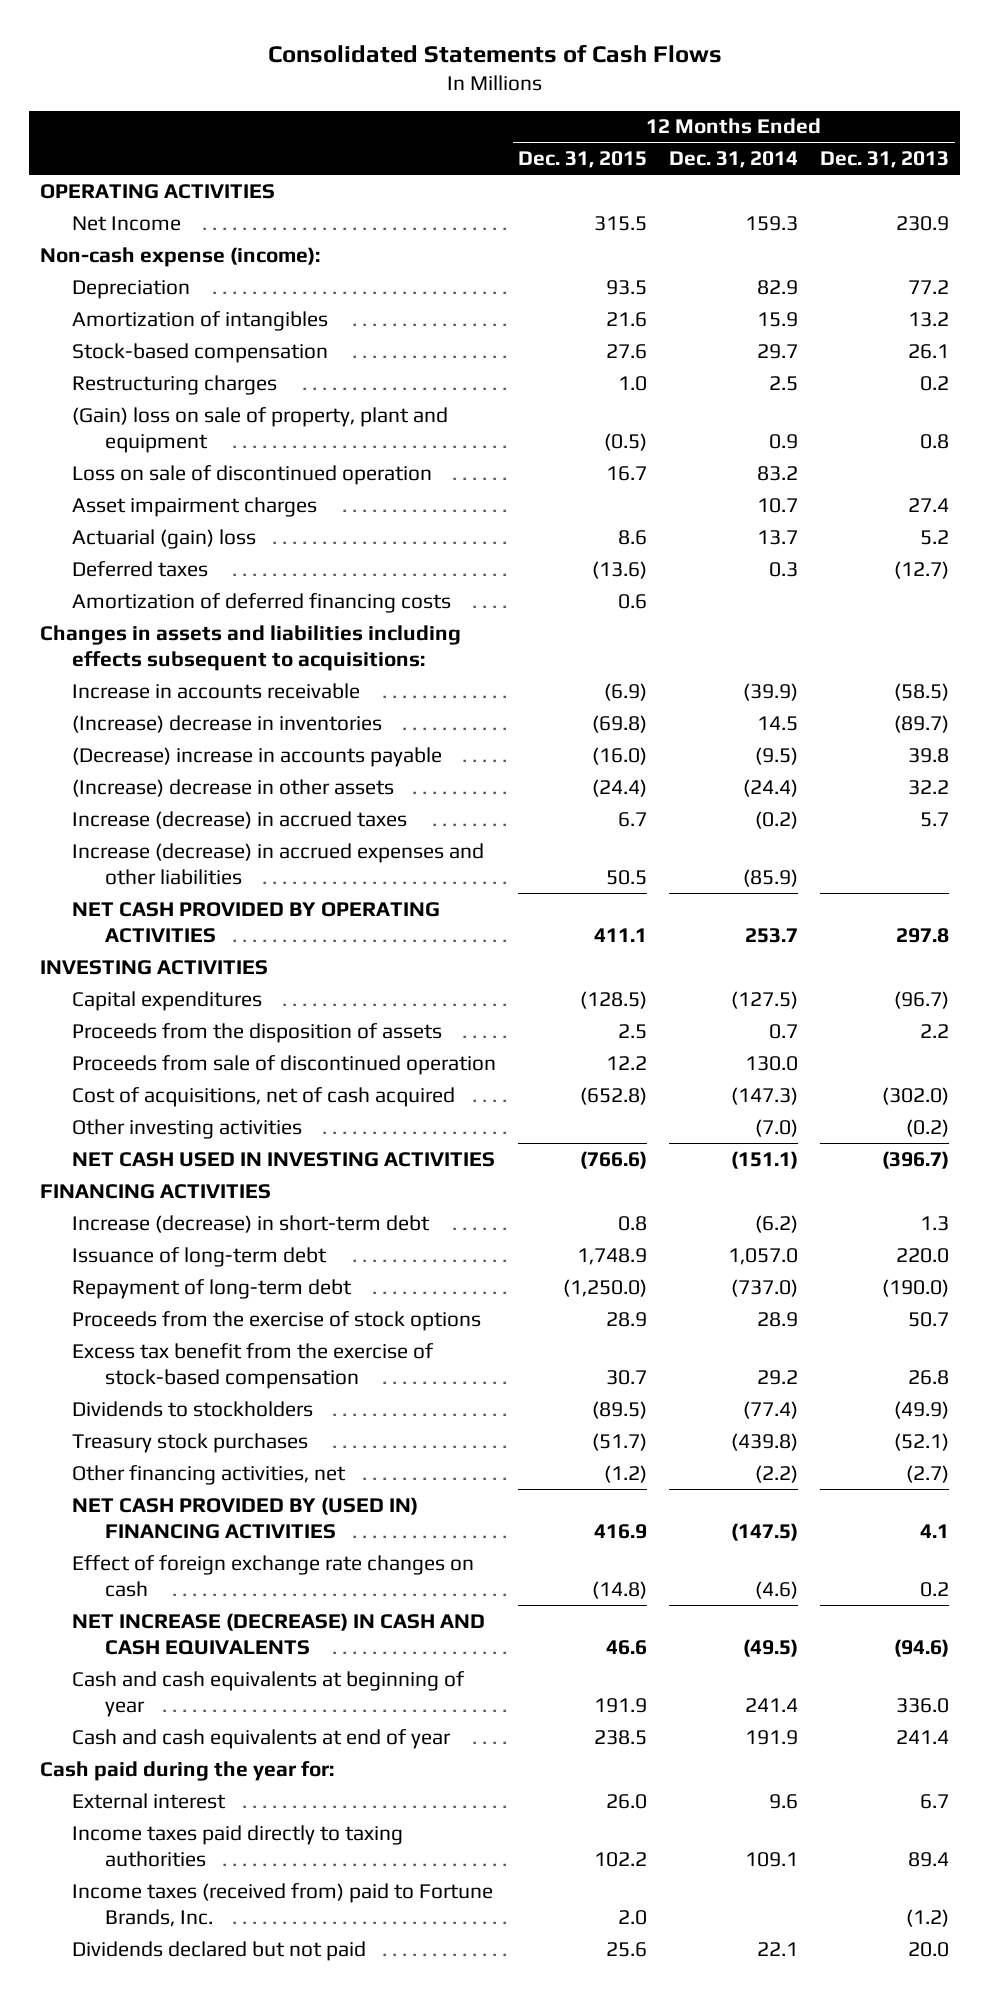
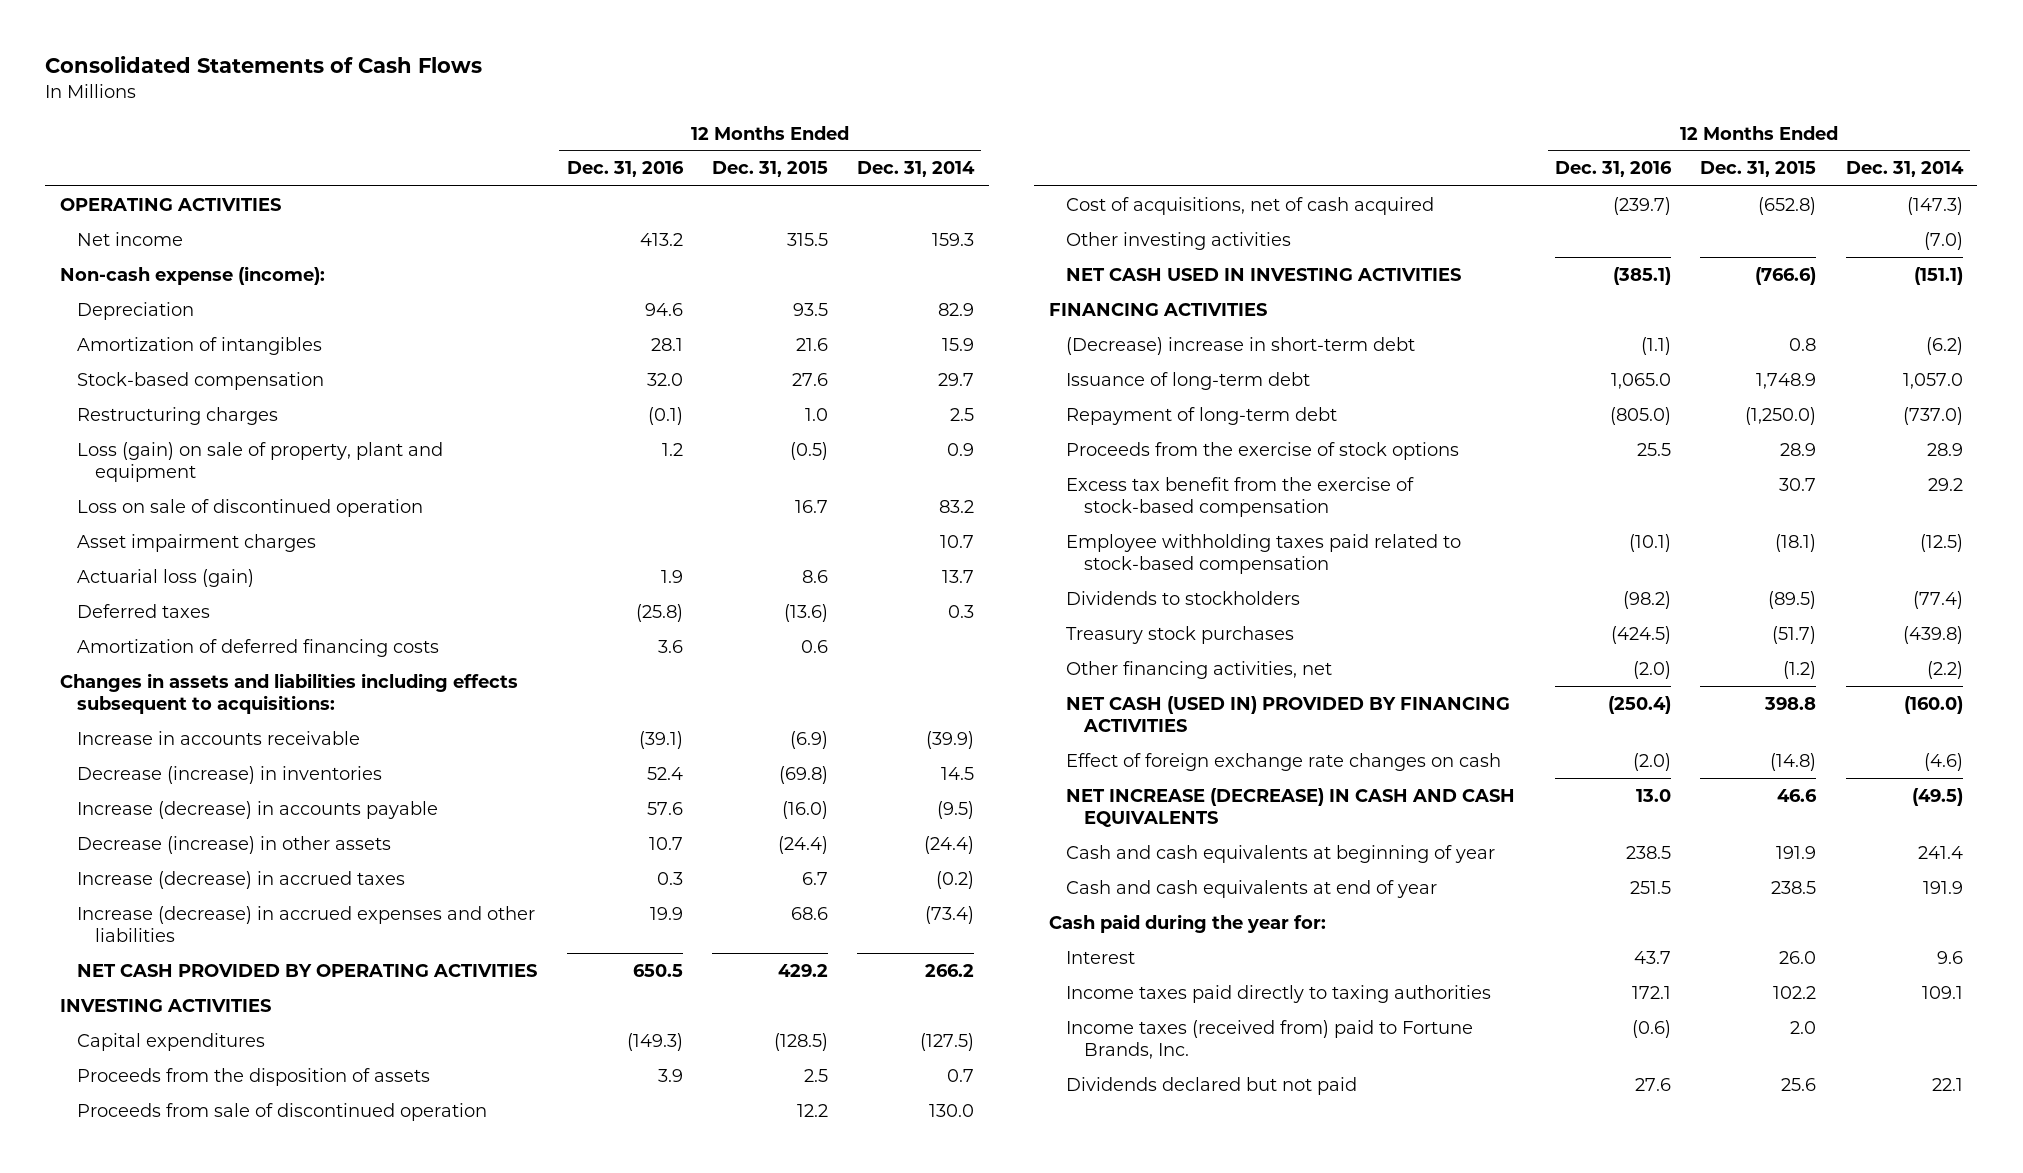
[820,151,950,169] Dec. 31, 2013 -> none
none -> [566,161,684,178] Dec. 31, 2016
[72,215,182,231] Net Income -> [77,231,184,246] Net income
[72,406,449,453] (Gain) loss on sale of property, plant and equipment -> [77,441,444,482] Loss (gain) on sale of property, plant and equipment
[72,528,257,549] Actuarial (gain) loss -> [77,568,255,587] Actuarial loss (gain)
[72,714,383,733] (Increase) decrease in inventories -> [77,765,383,784] Decrease (increase) in inventories
[72,746,443,767] (Decrease) increase in accounts payable -> [77,800,439,819] Increase (decrease) in accounts payable
[72,778,395,797] (Increase) decrease in other assets -> [77,835,392,854] Decrease (increase) in other assets
[606,869,648,885] 50.5 -> [790,906,828,920] 68.6
[743,868,799,887] (85.9) -> [925,905,975,924] (73.4)
[594,927,648,942] 411.1 -> [777,963,828,977] 429.2
[745,927,799,943] 253.7 -> [925,963,975,977] 266.2
[72,1214,431,1233] Increase (decrease) in short-term debt -> [1066,336,1416,355] (Decrease) increase in short-term debt
none -> [1066,533,1462,574] Employee withholding taxes paid related to stock-based compensation
[72,1496,419,1539] NET CASH PROVIDED BY (USED IN) FINANCING ACTIVITIES -> [1066,695,1511,732] NET CASH (USED IN) PROVIDED BY FINANCING ACTIVITIES
[594,1523,648,1539] 416.9 -> [1764,696,1817,710] 398.8
[731,1522,799,1541] (147.5) -> [1903,695,1963,714] (160.0)
[72,1792,227,1809] External interest -> [1066,950,1136,964] Interest

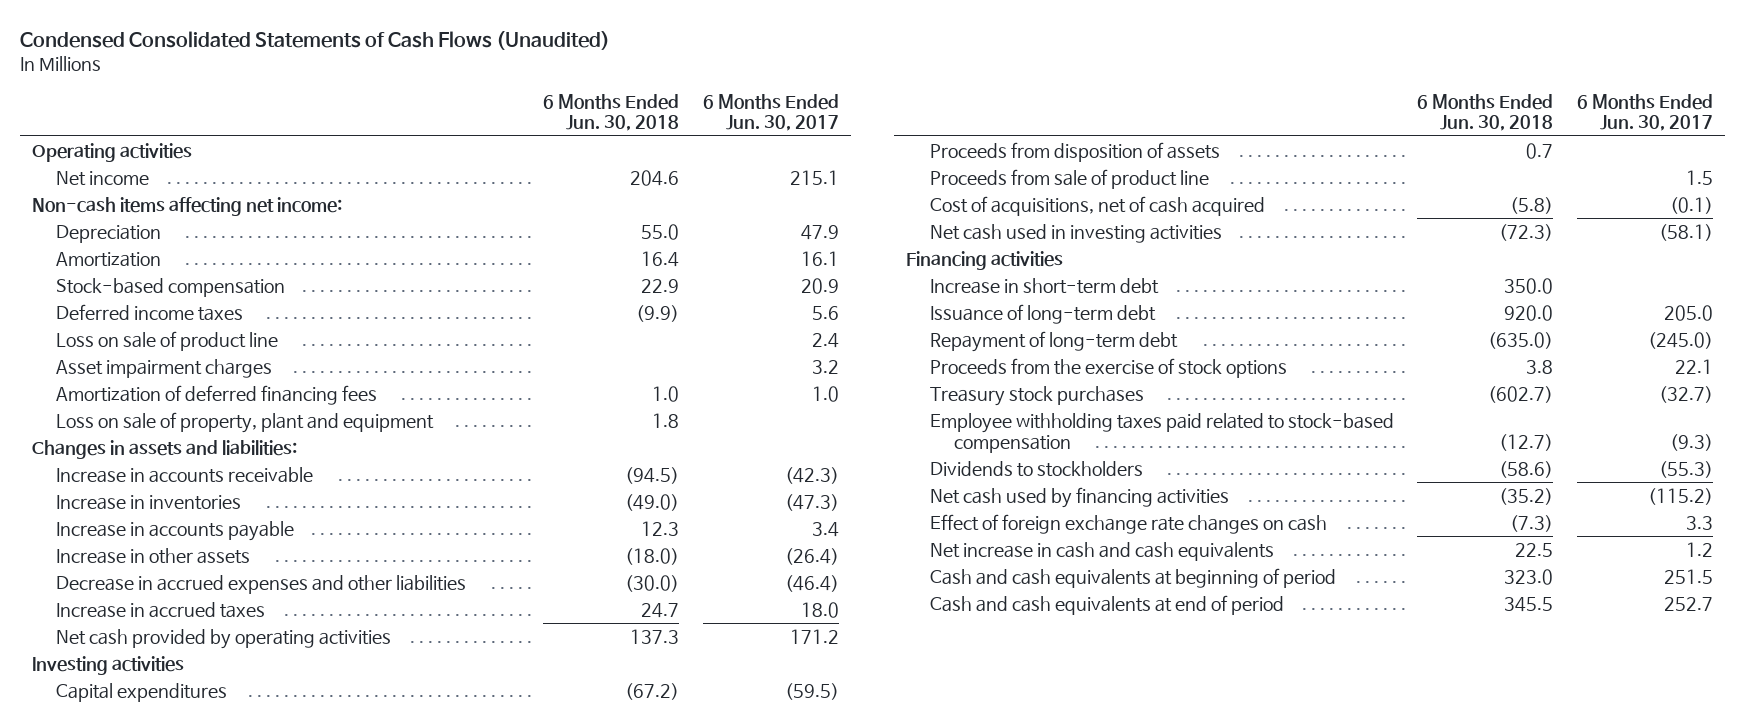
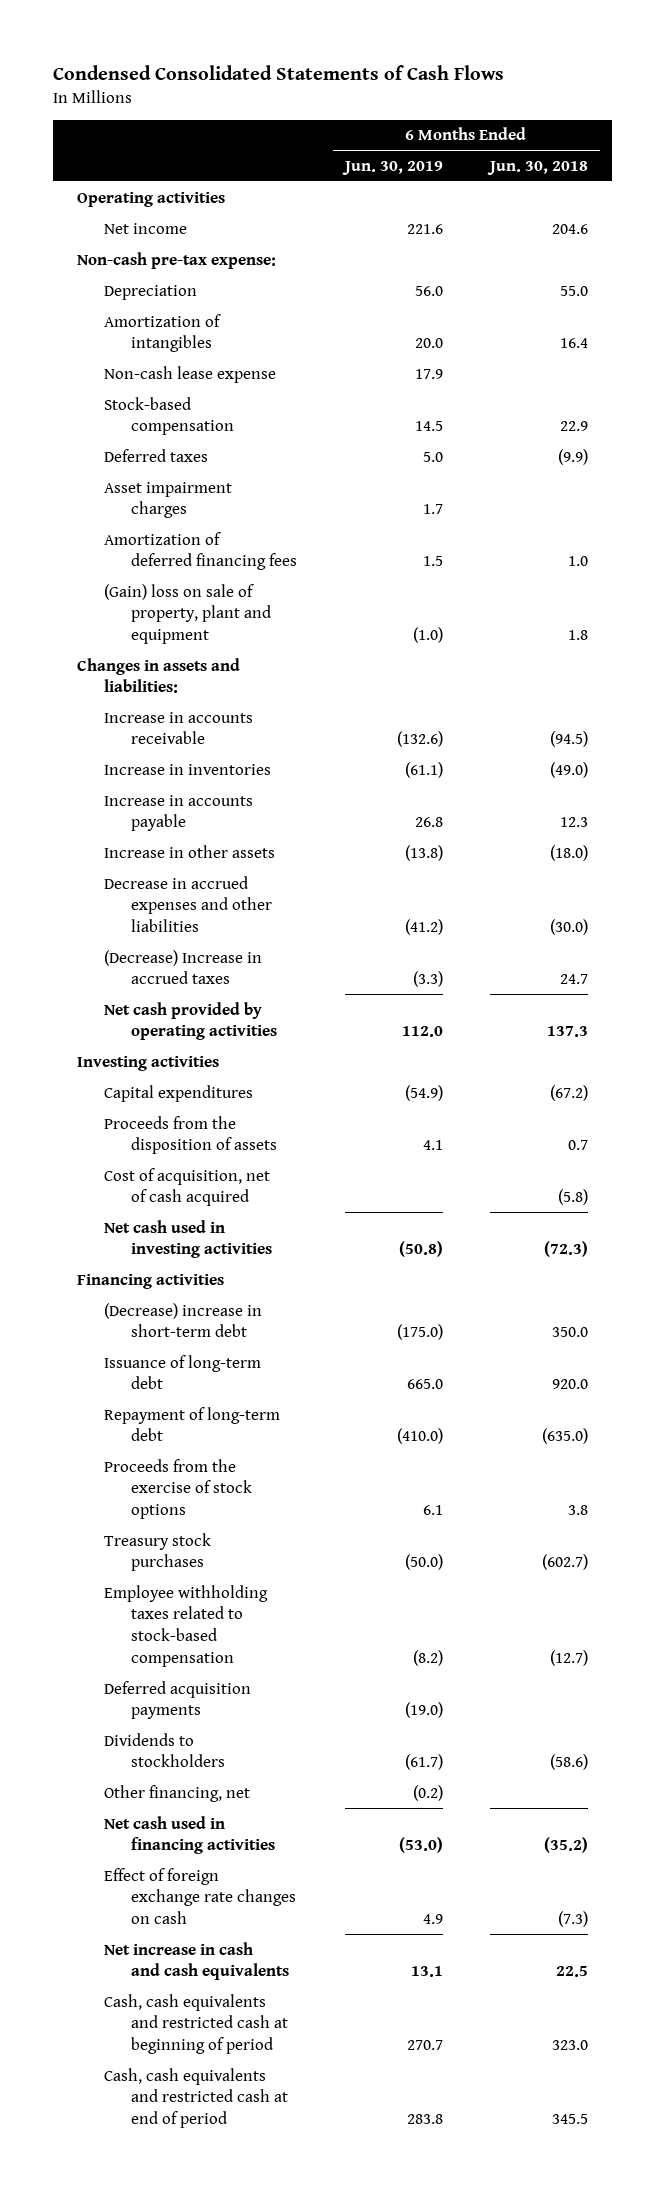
[20,31,611,51] Condensed Consolidated Statements of Cash Flows (Unaudited) -> [53,64,505,80] Condensed Consolidated Statements of Cash Flows
[702,93,839,132] 6 Months Ended Jun. 30, 2017 -> none
none -> [341,160,443,175] Jun. 30, 2019
[31,196,342,216] Non-cash items affecting net income: -> [77,251,277,269] Non-cash pre-tax expense:
[56,251,162,267] Amortization -> [104,313,222,353] Amortization of intangibles
none -> [104,365,277,383] Non-cash lease expense
[56,330,279,351] Loss on sale of product line -> none
[56,303,244,321] Deferred income taxes -> [104,448,209,462] Deferred taxes
[56,411,435,433] Loss on sale of property, plant and equipment -> [104,583,272,645] (Gain) loss on sale of property, plant and equipment
[56,601,266,618] Increase in accrued taxes -> [104,949,263,985] (Decrease) Increase in accrued taxes
[929,168,1209,189] Proceeds from sale of product line -> none
[929,141,1220,162] Proceeds from disposition of assets -> [104,1115,278,1155] Proceeds from the disposition of assets
[929,195,1265,216] Cost of acquisitions, net of cash acquired -> [104,1167,271,1207] Cost of acquisition, net of cash acquired
[929,277,1159,294] Increase in short-term debt -> [104,1302,263,1338] (Decrease) increase in short-term debt
[929,412,1394,453] Employee withholding taxes paid related to stock-based compensation -> [104,1584,269,1668] Employee withholding taxes related to stock-based compensation
none -> [104,1680,252,1720] Deferred acquisition payments
none -> [104,1784,251,1802] Other financing, net
[929,486,1229,508] Net cash used by financing activities -> [104,1815,276,1855] Net cash used in financing activities
[929,567,1336,588] Cash and cash equivalents at beginning of period -> [104,1993,289,2055] Cash, cash equivalents and restricted cash at beginning of period
[929,594,1284,615] Cash and cash equivalents at end of period -> [104,2067,289,2129] Cash, cash equivalents and restricted cash at end of period

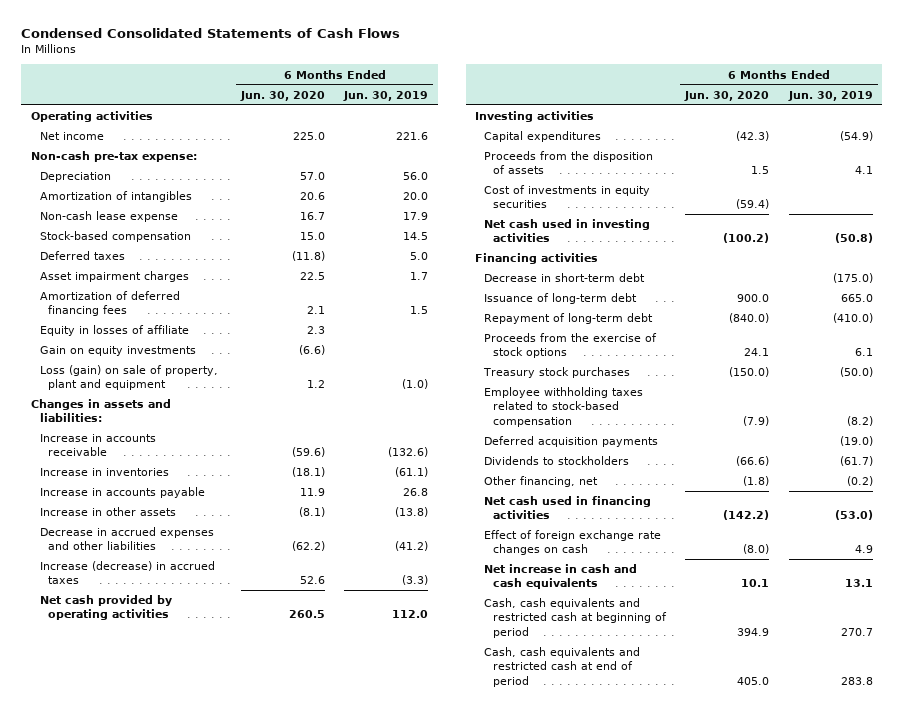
[487,160,589,175] Jun. 30, 2018 -> none
none -> [239,90,325,101] Jun. 30, 2020
none -> [39,325,189,337] Equity in losses of affiliate
none -> [39,346,196,357] Gain on equity investments
[104,583,272,645] (Gain) loss on sale of property, plant and equipment -> [39,365,218,391] Loss (gain) on sale of property, plant and equipment
[104,949,263,985] (Decrease) Increase in accrued taxes -> [39,561,215,585] Increase (decrease) in accrued taxes
[104,1167,271,1207] Cost of acquisition, net of cash acquired -> none
none -> [484,185,651,209] Cost of investments in equity securities
[104,1302,263,1338] (Decrease) increase in short-term debt -> [484,273,646,283] Decrease in short-term debt

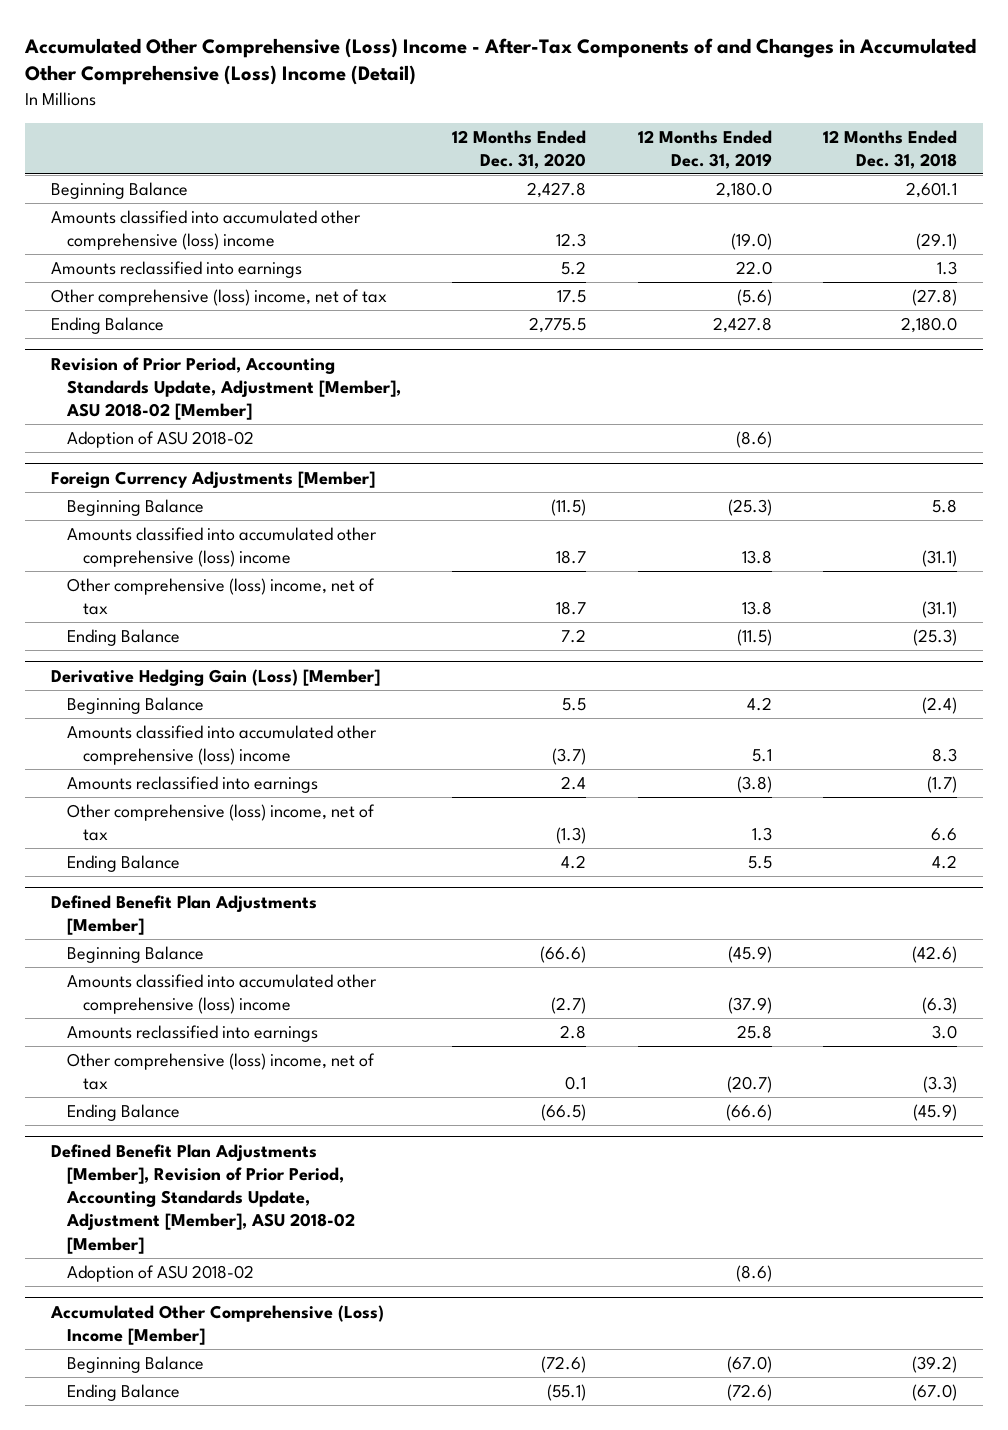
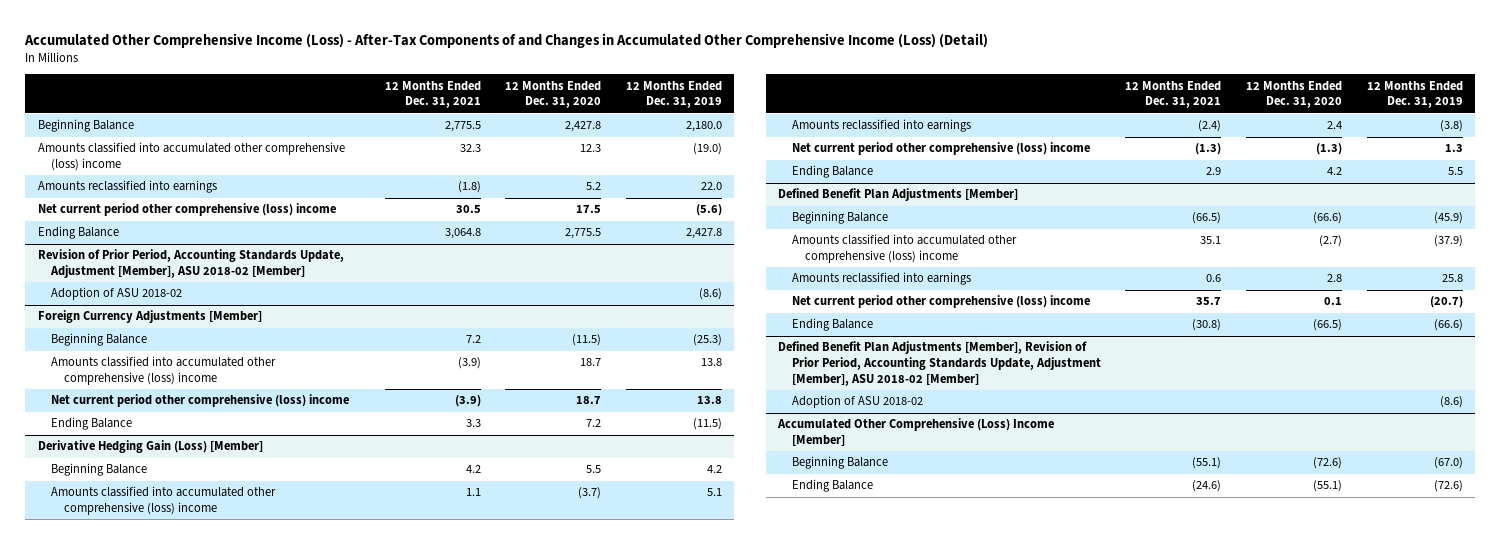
[23,37,976,86] Accumulated Other Comprehensive (Loss) Income - After-Tax Components of and Changes in Accumulated Other Comprehensive (Loss) Income (Detail) -> [24,32,989,48] Accumulated Other Comprehensive Income (Loss) - After-Tax Components of and Changes in Accumulated Other Comprehensive Income (Loss) (Detail)
[823,129,958,169] 12 Months Ended Dec. 31, 2018 -> none
none -> [384,80,481,109] 12 Months Ended Dec. 31, 2021
[50,288,387,306] Other comprehensive (loss) income, net of tax -> [37,203,336,217] Net current period other comprehensive (loss) income
[66,577,375,616] Other comprehensive (loss) income, net of tax -> [50,394,349,408] Net current period other comprehensive (loss) income
[66,803,375,842] Other comprehensive (loss) income, net of tax -> [791,142,1090,156] Net current period other comprehensive (loss) income
[66,1052,375,1091] Other comprehensive (loss) income, net of tax -> [791,295,1090,309] Net current period other comprehensive (loss) income

